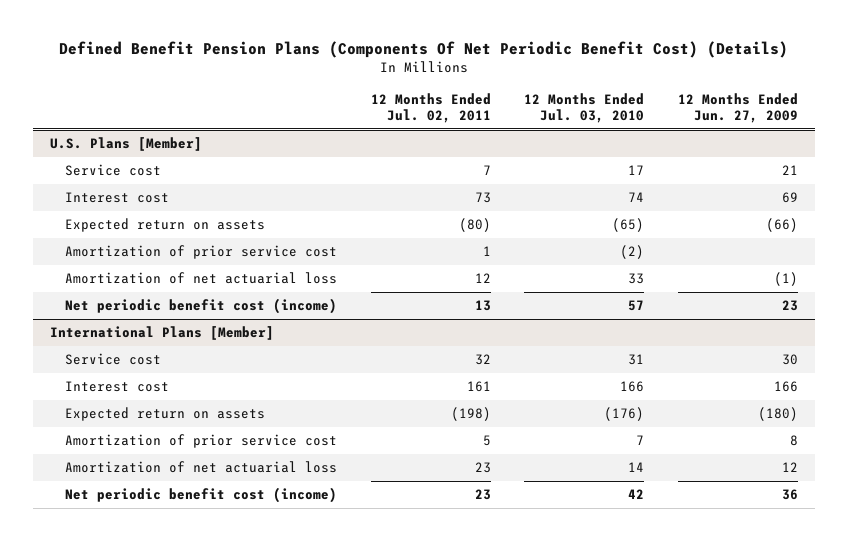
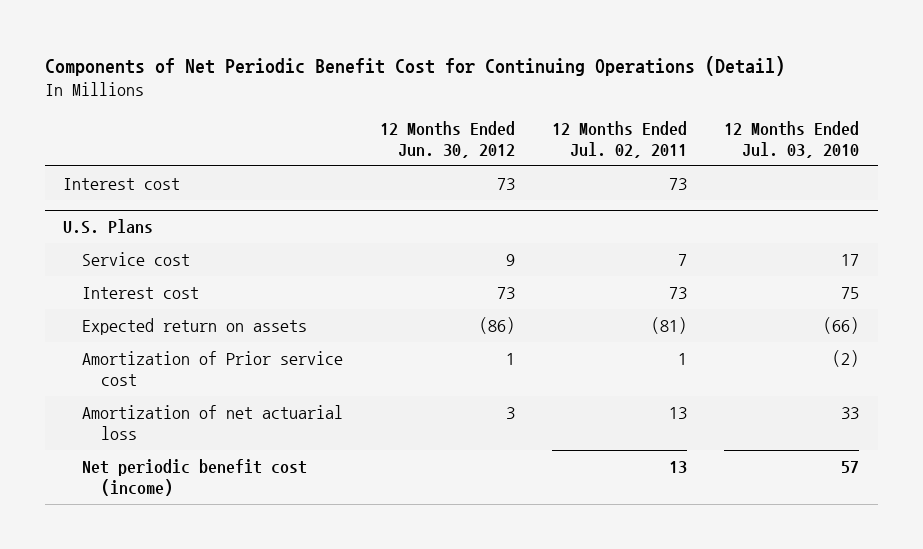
[59,41,789,59] Defined Benefit Pension Plans (Components Of Net Periodic Benefit Cost) (Details) -> [44,55,785,76] Components of Net Periodic Benefit Cost for Continuing Operations (Detail)
[678,92,799,124] 12 Months Ended Jun. 27, 2009 -> none
none -> [380,121,516,159] 12 Months Ended Jun. 30, 2012
none -> [63,177,181,190] Interest cost
[50,137,203,152] U.S. Plans [Member] -> [63,219,154,235] U.S. Plans
[628,192,645,203] 74 -> [841,286,860,299] 75
[458,218,491,233] (80) -> [651,316,688,334] (81)
[612,218,645,233] (65) -> [823,316,860,334] (66)
[65,245,338,260] Amortization of prior service cost -> [81,350,343,386] Amortization of Prior service cost
[474,273,491,284] 12 -> [669,406,688,419] 13
[50,326,275,341] International Plans [Member] -> none
[65,353,162,366] Service cost -> none
[65,381,170,393] Interest cost -> none
[65,407,266,422] Expected return on assets -> none
[65,434,338,449] Amortization of prior service cost -> none
[65,461,338,474] Amortization of net actuarial loss -> none
[65,487,338,504] Net periodic benefit cost (income) -> none

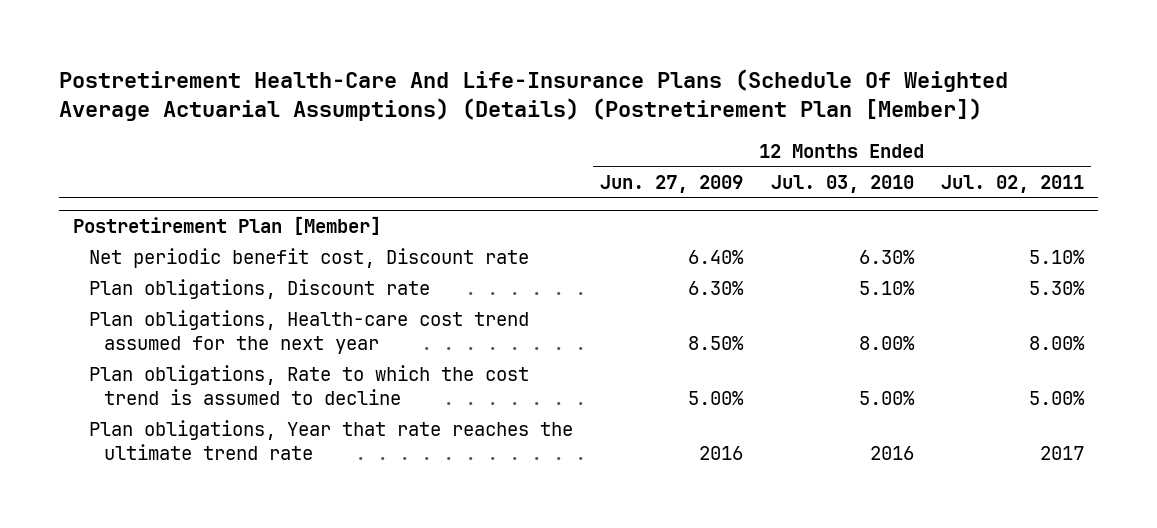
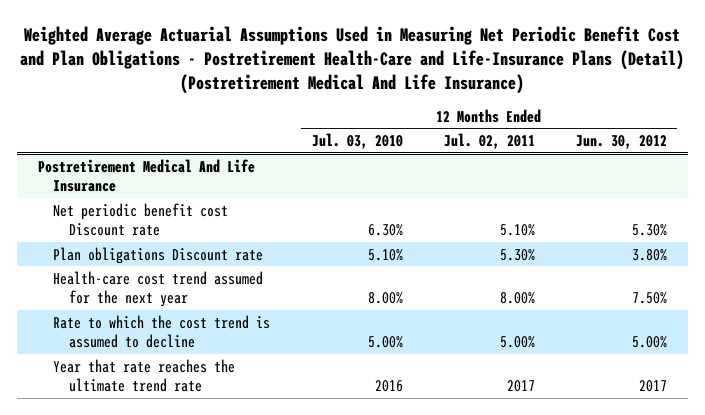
[59,69,1009,122] Postretirement Health-Care And Life-Insurance Plans (Schedule Of Weighted Average Actuarial Assumptions) (Details) (Postretirement Plan [Member]) -> [20,25,685,95] Weighted Average Actuarial Assumptions Used in Measuring Net Periodic Benefit Cost and Plan Obligations - Postretirement Health-Care and Life-Insurance Plans (Detail) (Postretirement Medical And Life Insurance)
[600,175,744,194] Jun. 27, 2009 -> none
none -> [576,135,668,150] Jun. 30, 2012
[73,216,382,236] Postretirement Plan [Member] -> none
none -> [37,158,255,193] Postretirement Medical And Life Insurance
[88,248,529,269] Net periodic benefit cost, Discount rate -> [53,202,229,237] Net periodic benefit cost Discount rate
[88,279,430,300] Plan obligations, Discount rate -> [53,246,264,264] Plan obligations Discount rate
[88,310,529,355] Plan obligations, Health-care cost trend assumed for the next year -> [53,270,264,308] Health-care cost trend assumed for the next year
[88,365,529,406] Plan obligations, Rate to which the cost trend is assumed to decline -> [53,314,271,349] Rate to which the cost trend is assumed to decline
[88,420,573,461] Plan obligations, Year that rate reaches the ultimate trend rate -> [53,358,236,393] Year that rate reaches the ultimate trend rate

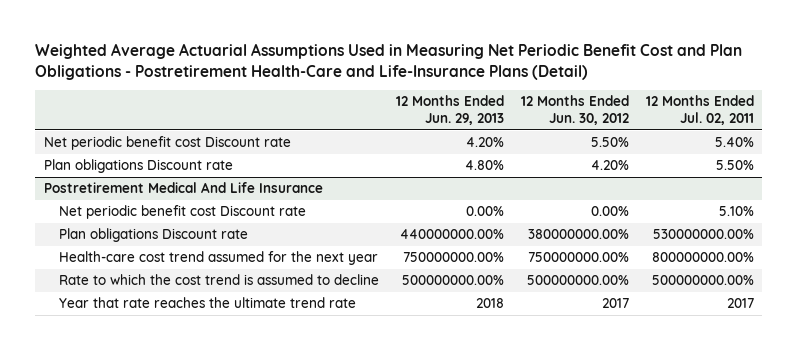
[20,25,685,95] Weighted Average Actuarial Assumptions Used in Measuring Net Periodic Benefit Cost and Plan Obligations - Postretirement Health-Care and Life-Insurance Plans (Detail) (Postretirement Medical And Life Insurance) -> [35,42,743,80] Weighted Average Actuarial Assumptions Used in Measuring Net Periodic Benefit Cost and Plan Obligations - Postretirement Health-Care and Life-Insurance Plans (Detail)
[311,133,403,150] Jul. 03, 2010 -> none
none -> [396,95,505,125] 12 Months Ended Jun. 29, 2013
none -> [43,136,291,151] Net periodic benefit cost Discount rate
none -> [43,159,233,174] Plan obligations Discount rate
[632,224,668,237] 5.30% -> [591,206,630,217] 0.00%
[499,248,535,261] 5.30% -> [652,229,754,240] 530000000.00%
[632,248,668,261] 3.80% -> [528,229,630,240] 380000000.00%
[499,292,535,305] 8.00% -> [651,252,754,263] 800000000.00%
[632,292,668,305] 7.50% -> [528,252,630,263] 750000000.00%
[499,336,535,349] 5.00% -> [651,275,754,286] 500000000.00%
[632,336,668,349] 5.00% -> [527,275,630,286] 500000000.00%

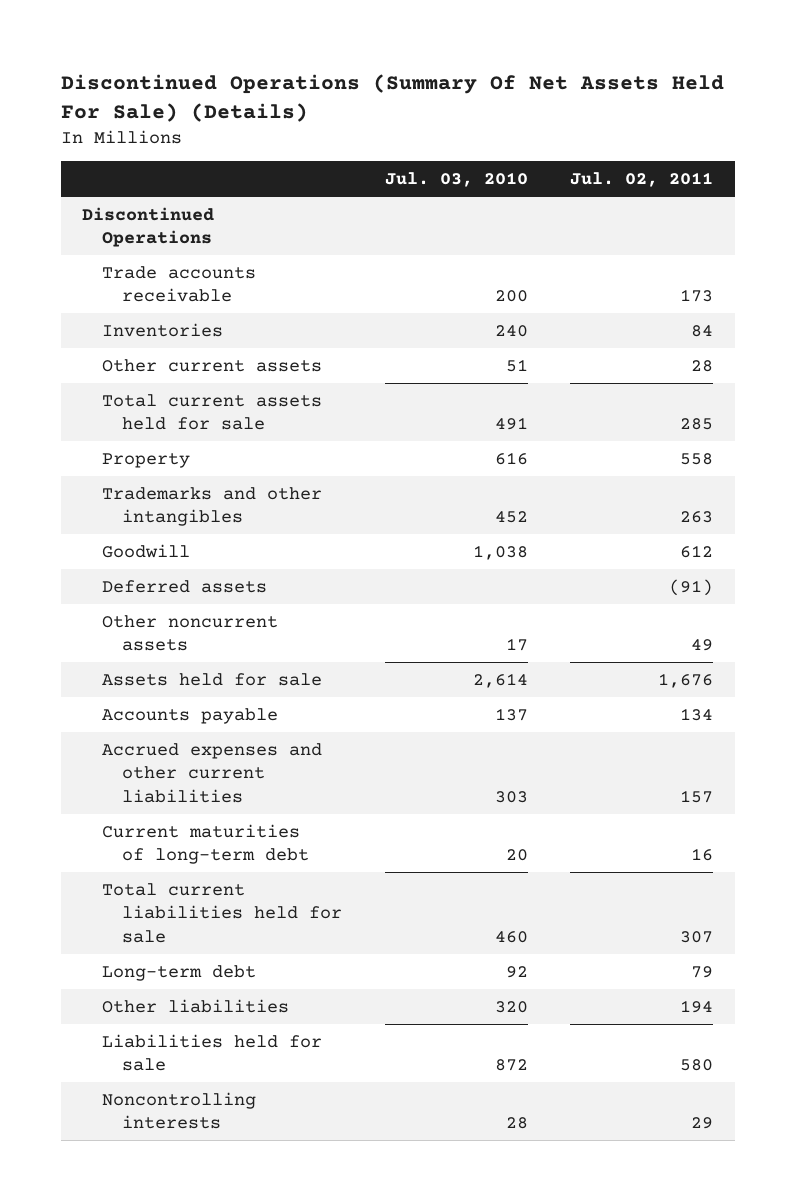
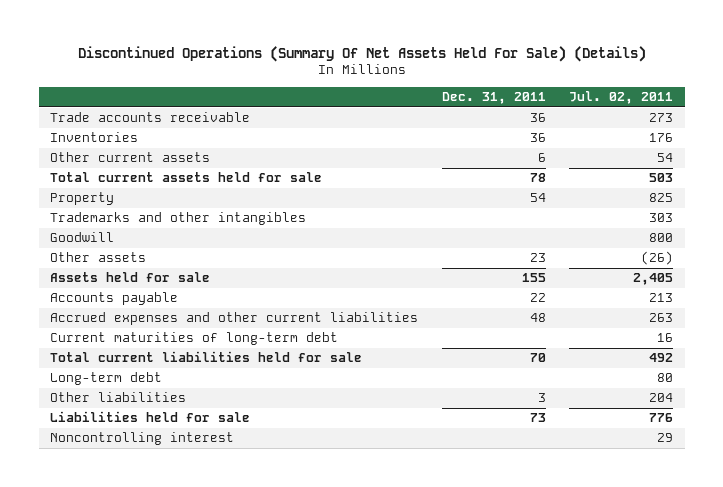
[384,172,528,188] Jul. 03, 2010 -> none
none -> [441,92,546,105] Dec. 31, 2011
[81,206,214,248] Discontinued Operations -> none
[102,579,268,593] Deferred assets -> none
[680,289,714,303] 173 -> [648,113,673,123] 273
[691,324,714,337] 84 -> [648,133,673,143] 176
[691,359,714,372] 28 -> [656,153,673,163] 54
[680,418,714,431] 285 -> [648,173,673,183] 503
[680,452,714,465] 558 -> [648,193,673,203] 825
[680,511,714,524] 263 -> [648,213,673,223] 303
[680,544,714,558] 612 -> [648,233,673,243] 800
[102,614,279,652] Other noncurrent assets -> [50,252,147,263] Other assets
[691,639,714,652] 49 -> [640,251,673,266] (26)
[658,672,714,688] 1,676 -> [632,273,673,286] 2,405
[680,707,714,721] 134 -> [648,293,673,303] 213
[680,789,714,803] 157 -> [648,313,673,323] 263
[680,930,714,943] 307 -> [648,353,673,363] 492
[691,965,714,978] 79 -> [656,373,673,383] 80
[680,999,714,1013] 194 -> [648,393,673,403] 204
[680,1059,714,1072] 580 -> [648,413,673,423] 776
[102,1091,257,1130] Noncontrolling interests -> [50,432,235,446] Noncontrolling interest

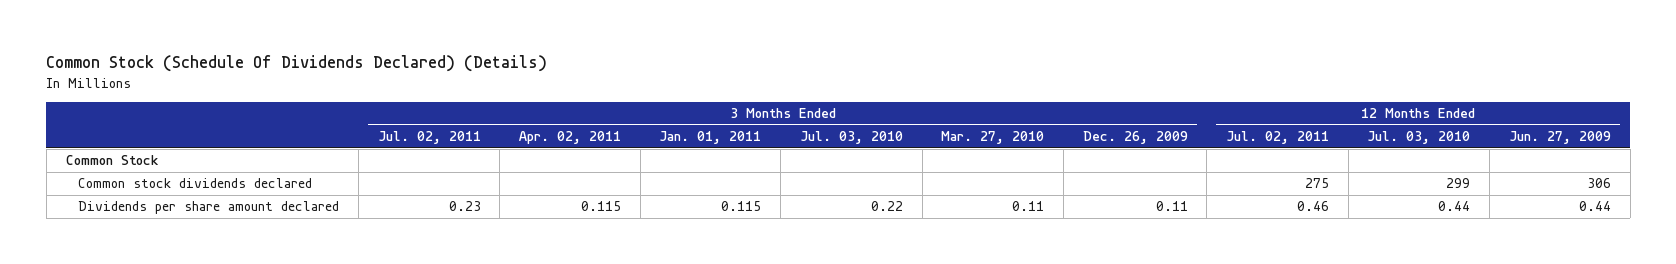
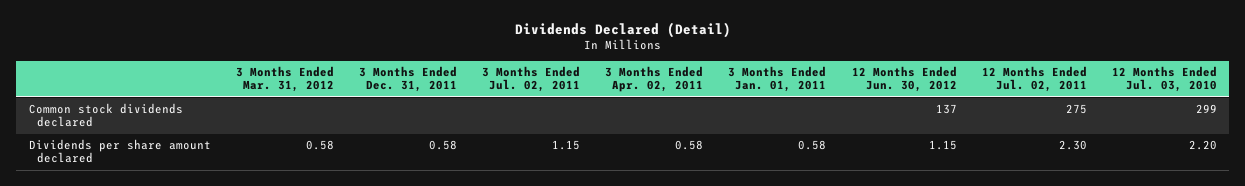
[46,55,548,73] Common Stock (Schedule Of Dividends Declared) (Details) -> [514,21,731,38] Dividends Declared (Detail)
[799,131,903,145] Jul. 03, 2010 -> none
[941,131,1045,145] Mar. 27, 2010 -> none
[1082,131,1188,145] Dec. 26, 2009 -> none
[1508,131,1611,145] Jun. 27, 2009 -> none
none -> [235,66,334,93] 3 Months Ended Mar. 31, 2012
none -> [358,66,457,93] 3 Months Ended Dec. 31, 2011
none -> [851,66,957,93] 12 Months Ended Jun. 30, 2012
[65,155,159,166] Common Stock -> none
[448,201,481,212] 0.23 -> [552,140,581,151] 1.15
[581,201,622,212] 0.115 -> [675,140,704,151] 0.58
[721,201,762,212] 0.115 -> [798,140,827,151] 0.58
[1297,201,1330,212] 0.46 -> [1058,140,1087,151] 2.30
[1438,201,1471,212] 0.44 -> [1188,140,1217,151] 2.20

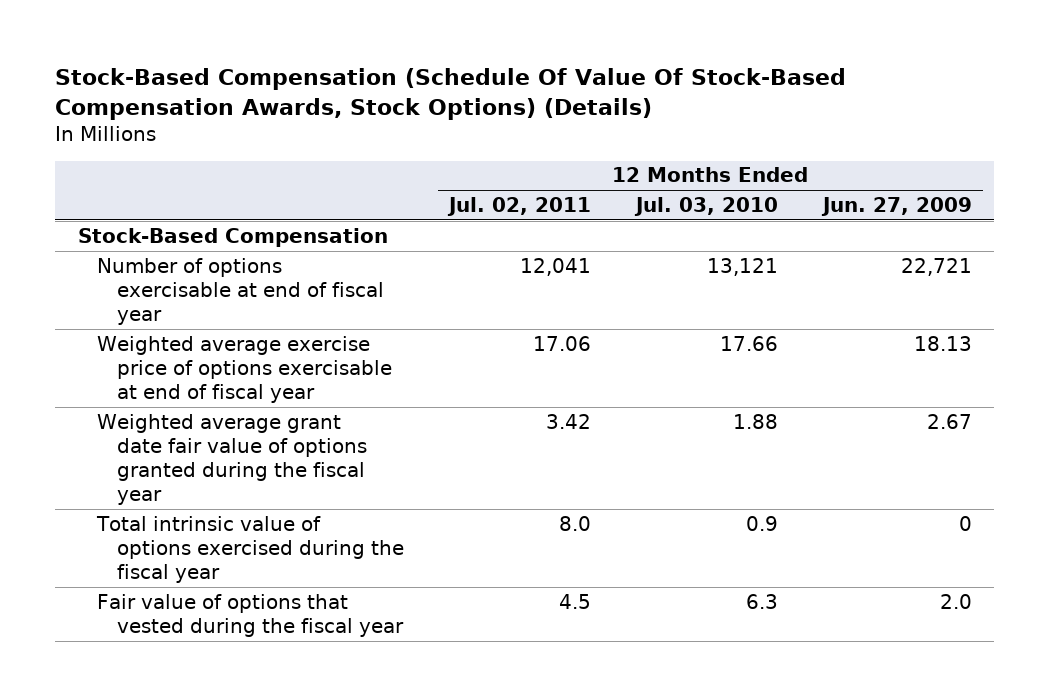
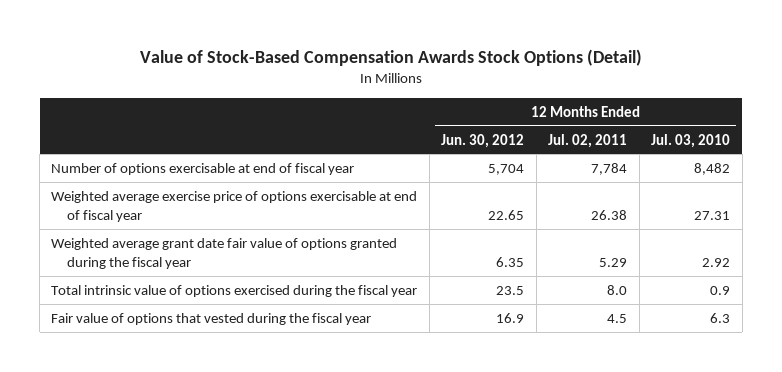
[55,68,847,121] Stock-Based Compensation (Schedule Of Value Of Stock-Based Compensation Awards, Stock Options) (Details) -> [139,48,642,66] Value of Stock-Based Compensation Awards Stock Options (Detail)
[820,196,972,216] Jun. 27, 2009 -> none
none -> [441,133,525,148] Jun. 30, 2012
[77,227,388,247] Stock-Based Compensation -> none
[519,257,591,276] 12,041 -> [591,162,628,175] 7,784
[706,257,778,276] 13,121 -> [694,162,731,175] 8,482
[532,335,591,351] 17.06 -> [591,210,628,221] 26.38
[719,335,778,351] 17.66 -> [694,211,731,221] 27.31
[545,413,591,429] 3.42 -> [599,258,628,268] 5.29
[732,413,778,429] 1.88 -> [702,258,731,268] 2.92

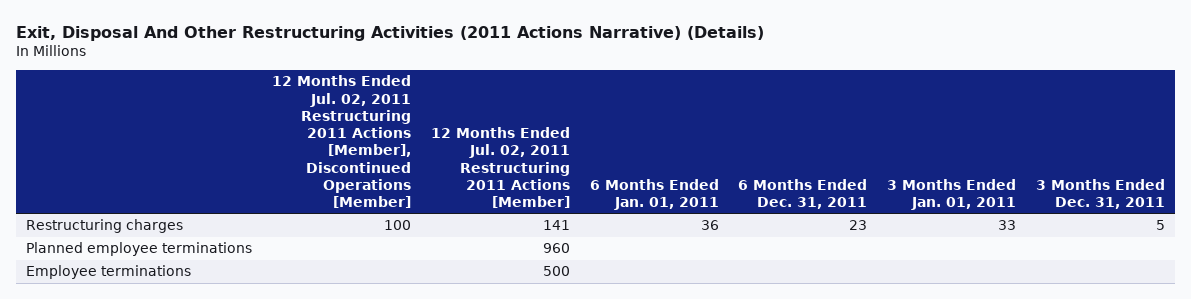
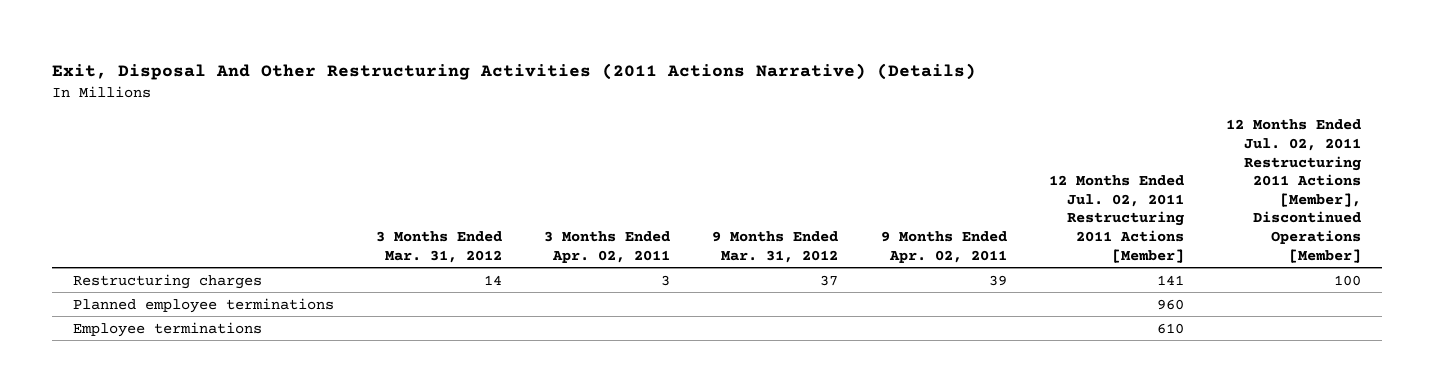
[589,178,719,211] 6 Months Ended Jan. 01, 2011 -> none
[738,178,868,210] 6 Months Ended Dec. 31, 2011 -> none
[886,178,1016,211] 3 Months Ended Jan. 01, 2011 -> none
[1035,178,1165,210] 3 Months Ended Dec. 31, 2011 -> none
none -> [376,231,503,263] 3 Months Ended Mar. 31, 2012
none -> [544,231,671,263] 3 Months Ended Apr. 02, 2011
none -> [712,231,839,263] 9 Months Ended Mar. 31, 2012
none -> [880,231,1007,263] 9 Months Ended Apr. 02, 2011
[542,266,570,277] 500 -> [1156,322,1184,334] 610

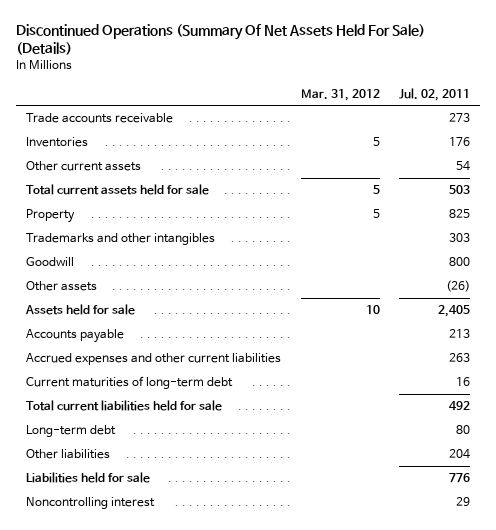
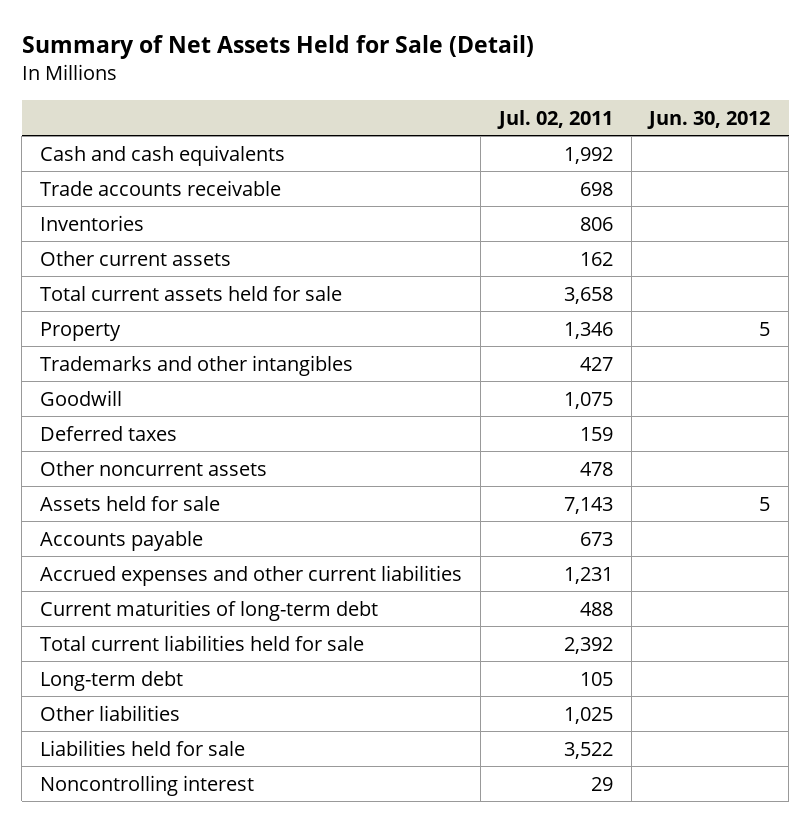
[16,23,426,56] Discontinued Operations (Summary Of Net Assets Held For Sale) (Details) -> [21,35,534,60] Summary of Net Assets Held for Sale (Detail)
[300,88,380,101] Mar. 31, 2012 -> none
none -> [647,111,771,130] Jun. 30, 2012
none -> [40,144,286,166] Cash and cash equivalents
[449,113,471,123] 273 -> [579,181,613,196] 698
[449,137,471,147] 176 -> [579,216,613,231] 806
[456,161,471,172] 54 -> [579,251,613,266] 162
[449,185,471,195] 503 -> [563,286,613,304] 3,658
[449,209,471,219] 825 -> [563,321,613,339] 1,346
[449,233,471,243] 303 -> [579,356,613,371] 427
[449,257,471,267] 800 -> [563,391,613,409] 1,075
none -> [40,425,178,441] Deferred taxes
[26,281,98,292] Other assets -> [40,460,268,476] Other noncurrent assets
[446,280,471,293] (26) -> [579,461,613,476] 478
[438,305,471,318] 2,405 -> [563,496,613,514] 7,143
[449,329,471,339] 213 -> [579,531,613,546] 673
[449,353,471,363] 263 -> [563,566,613,584] 1,231
[456,377,471,387] 16 -> [579,601,613,616] 488
[449,401,471,412] 492 -> [563,636,613,654] 2,392
[456,425,471,435] 80 -> [579,671,613,686] 105
[449,449,471,460] 204 -> [563,706,613,724] 1,025
[449,473,471,484] 776 -> [563,741,613,759] 3,522

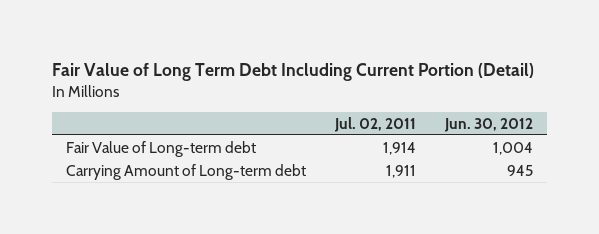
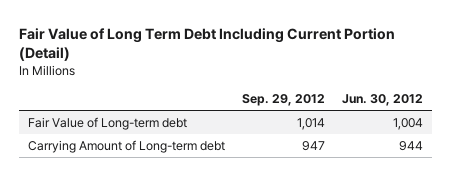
[334,116,417,132] Jul. 02, 2011 -> none
none -> [242,94,326,107] Sep. 29, 2012
[506,164,533,176] 945 -> [399,140,424,151] 944

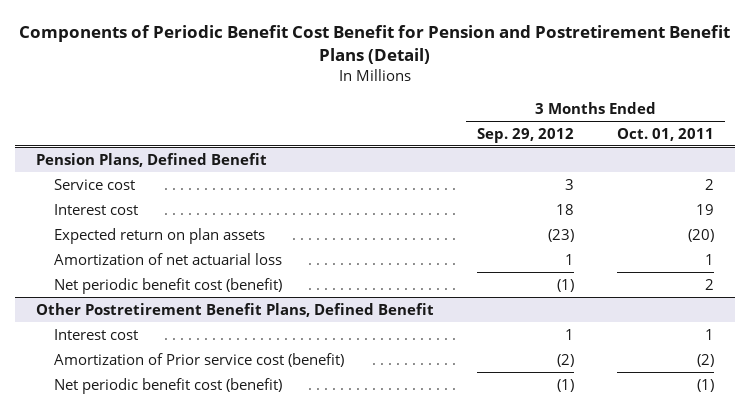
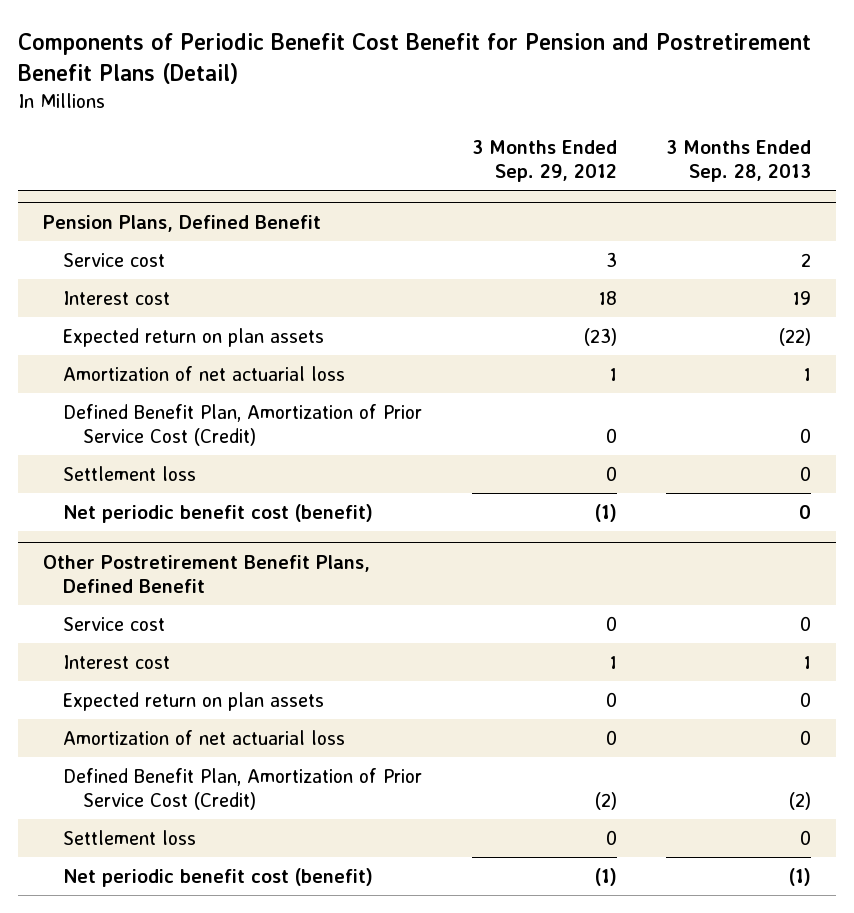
[616,127,714,141] Oct. 01, 2011 -> none
none -> [666,140,812,183] 3 Months Ended Sep. 28, 2013
none -> [62,403,422,446] Defined Benefit Plan, Amortization of Prior Service Cost (Credit)
none -> [62,465,196,481] Settlement loss
none -> [62,616,165,631] Service cost
none -> [62,691,324,711] Expected return on plan assets
none -> [62,729,345,745] Amortization of net actuarial loss
[53,352,344,367] Amortization of Prior service cost (benefit) -> [62,767,422,810] Defined Benefit Plan, Amortization of Prior Service Cost (Credit)
none -> [62,829,196,845] Settlement loss

